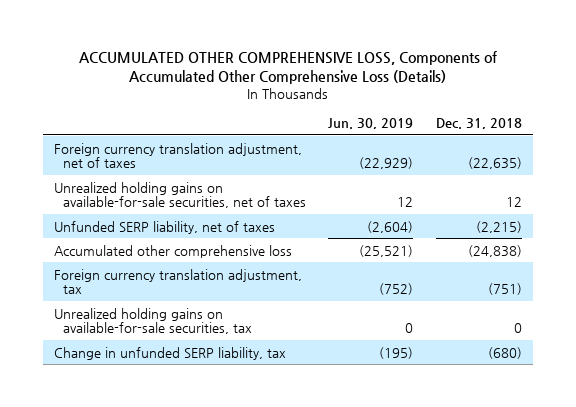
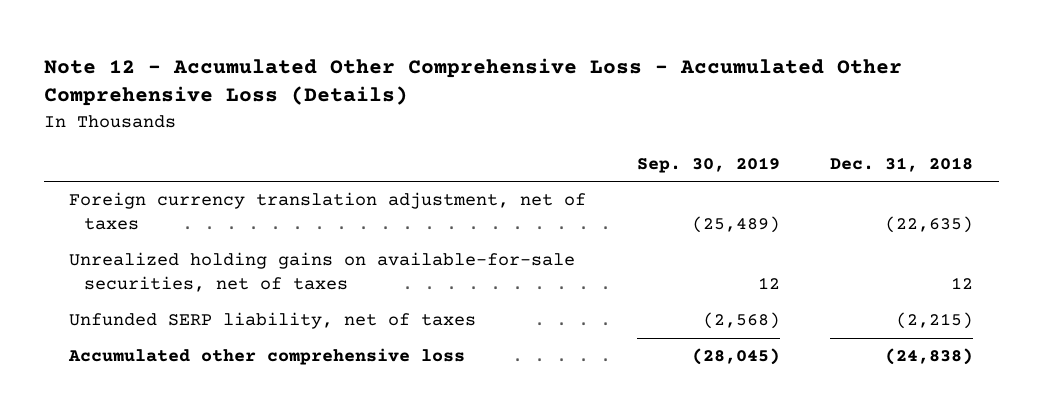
[78,51,497,85] ACCUMULATED OTHER COMPREHENSIVE LOSS, Components of Accumulated Other Comprehensive Loss (Details) -> [43,57,902,107] Note 12 - Accumulated Other Comprehensive Loss - Accumulated Other Comprehensive Loss (Details)
[328,117,414,129] Jun. 30, 2019 -> none
none -> [636,156,780,173] Sep. 30, 2019
[53,268,302,295] Foreign currency translation adjustment, tax -> none
[53,307,253,335] Unrealized holding gains on available-for-sale securities, tax -> none
[53,346,286,360] Change in unfunded SERP liability, tax -> none

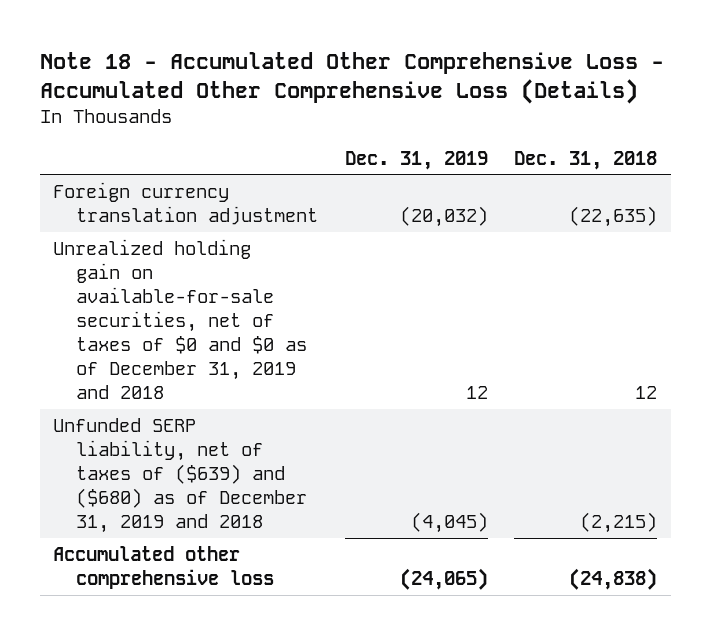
[43,57,902,107] Note 12 - Accumulated Other Comprehensive Loss - Accumulated Other Comprehensive Loss (Details) -> [39,51,664,104] Note 18 - Accumulated Other Comprehensive Loss - Accumulated Other Comprehensive Loss (Details)
[636,156,780,173] Sep. 30, 2019 -> none
none -> [344,150,488,170] Dec. 31, 2019
[68,192,586,231] Foreign currency translation adjustment, net of taxes -> [53,181,318,225] Foreign currency translation adjustment
[68,252,575,293] Unrealized holding gains on available-for-sale securities, net of taxes -> [53,238,307,399] Unrealized holding gain on available-for-sale securities, net of taxes of $0 and $0 as of December 31, 2019 and 2018
[68,312,476,330] Unfunded SERP liability, net of taxes -> [53,417,307,533] Unfunded SERP liability, net of taxes of ($639) and ($680) as of December 31, 2019 and 2018

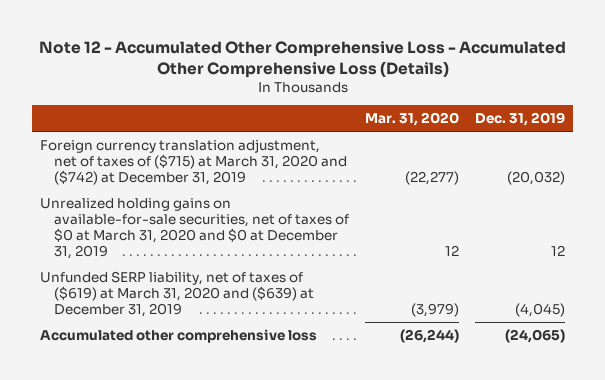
[39,51,664,104] Note 18 - Accumulated Other Comprehensive Loss - Accumulated Other Comprehensive Loss (Details) -> [38,41,566,78] Note 12 - Accumulated Other Comprehensive Loss - Accumulated Other Comprehensive Loss (Details)
[514,150,658,170] Dec. 31, 2018 -> none
none -> [364,111,459,126] Mar. 31, 2020
[53,181,318,225] Foreign currency translation adjustment -> [40,138,347,185] Foreign currency translation adjustment, net of taxes of ($715) at March 31, 2020 and ($742) at December 31, 2019
[53,238,307,399] Unrealized holding gain on available-for-sale securities, net of taxes of $0 and $0 as of December 31, 2019 and 2018 -> [40,197,349,259] Unrealized holding gains on available-for-sale securities, net of taxes of $0 at March 31, 2020 and $0 at December 31, 2019
[53,417,307,533] Unfunded SERP liability, net of taxes of ($639) and ($680) as of December 31, 2019 and 2018 -> [40,270,314,317] Unfunded SERP liability, net of taxes of ($619) at March 31, 2020 and ($639) at December 31, 2019

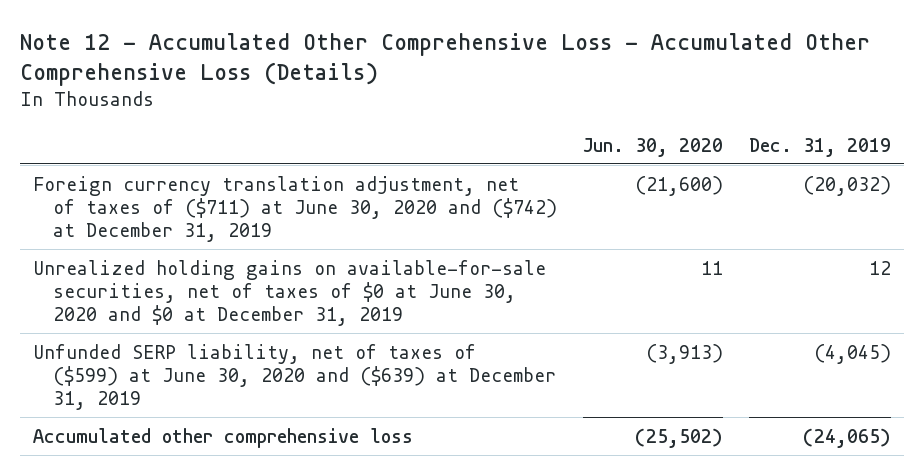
[364,111,459,126] Mar. 31, 2020 -> none
none -> [582,137,723,157] Jun. 30, 2020
[40,138,347,185] Foreign currency translation adjustment, net of taxes of ($715) at March 31, 2020 and ($742) at December 31, 2019 -> [32,175,557,242] Foreign currency translation adjustment, net of taxes of ($711) at June 30, 2020 and ($742) at December 31, 2019
[40,197,349,259] Unrealized holding gains on available-for-sale securities, net of taxes of $0 at March 31, 2020 and $0 at December 31, 2019 -> [32,259,546,326] Unrealized holding gains on available-for-sale securities, net of taxes of $0 at June 30, 2020 and $0 at December 31, 2019
[40,270,314,317] Unfunded SERP liability, net of taxes of ($619) at March 31, 2020 and ($639) at December 31, 2019 -> [32,343,556,410] Unfunded SERP liability, net of taxes of ($599) at June 30, 2020 and ($639) at December 31, 2019

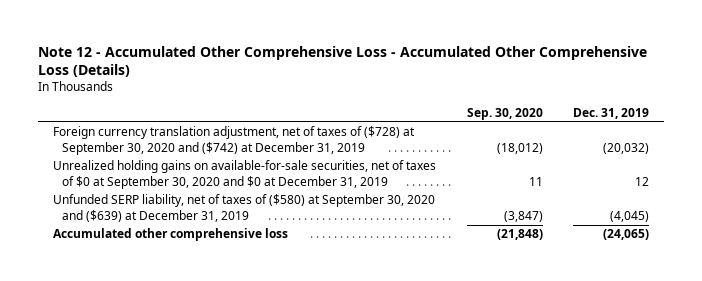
[582,137,723,157] Jun. 30, 2020 -> none
none -> [466,107,543,120] Sep. 30, 2020
[32,175,557,242] Foreign currency translation adjustment, net of taxes of ($711) at June 30, 2020 and ($742) at December 31, 2019 -> [53,126,416,155] Foreign currency translation adjustment, net of taxes of ($728) at September 30, 2020 and ($742) at December 31, 2019
[32,259,546,326] Unrealized holding gains on available-for-sale securities, net of taxes of $0 at June 30, 2020 and $0 at December 31, 2019 -> [53,160,437,189] Unrealized holding gains on available-for-sale securities, net of taxes of $0 at September 30, 2020 and $0 at December 31, 2019
[32,343,556,410] Unfunded SERP liability, net of taxes of ($599) at June 30, 2020 and ($639) at December 31, 2019 -> [53,194,436,222] Unfunded SERP liability, net of taxes of ($580) at September 30, 2020 and ($639) at December 31, 2019

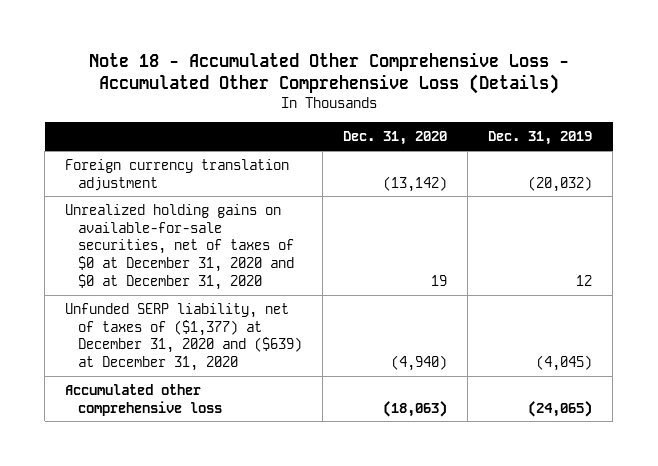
[38,45,648,78] Note 12 - Accumulated Other Comprehensive Loss - Accumulated Other Comprehensive Loss (Details) -> [88,52,569,95] Note 18 - Accumulated Other Comprehensive Loss - Accumulated Other Comprehensive Loss (Details)
[466,107,543,120] Sep. 30, 2020 -> none
none -> [343,131,448,146] Dec. 31, 2020
[53,126,416,155] Foreign currency translation adjustment, net of taxes of ($728) at September 30, 2020 and ($742) at December 31, 2019 -> [65,158,290,191] Foreign currency translation adjustment
[53,160,437,189] Unrealized holding gains on available-for-sale securities, net of taxes of $0 at September 30, 2020 and $0 at December 31, 2019 -> [65,203,295,290] Unrealized holding gains on available-for-sale securities, net of taxes of $0 at December 31, 2020 and $0 at December 31, 2020
[53,194,436,222] Unfunded SERP liability, net of taxes of ($580) at September 30, 2020 and ($639) at December 31, 2019 -> [65,302,303,372] Unfunded SERP liability, net of taxes of ($1,377) at December 31, 2020 and ($639) at December 31, 2020

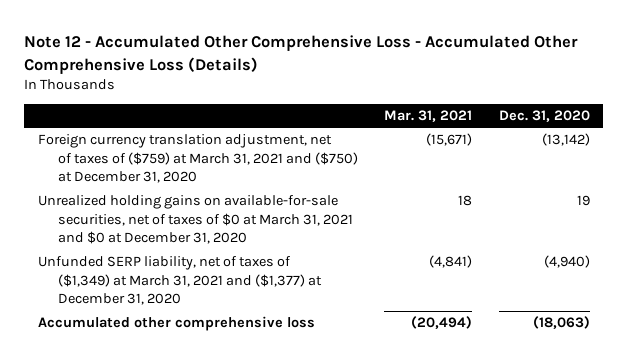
[88,52,569,95] Note 18 - Accumulated Other Comprehensive Loss - Accumulated Other Comprehensive Loss (Details) -> [24,34,579,74] Note 12 - Accumulated Other Comprehensive Loss - Accumulated Other Comprehensive Loss (Details)
[488,131,593,146] Dec. 31, 2019 -> none
none -> [384,110,473,123] Mar. 31, 2021
[65,158,290,191] Foreign currency translation adjustment -> [37,134,359,184] Foreign currency translation adjustment, net of taxes of ($759) at March 31, 2021 and ($750) at December 31, 2020
[65,203,295,290] Unrealized holding gains on available-for-sale securities, net of taxes of $0 at December 31, 2020 and $0 at December 31, 2020 -> [37,195,354,245] Unrealized holding gains on available-for-sale securities, net of taxes of $0 at March 31, 2021 and $0 at December 31, 2020
[65,302,303,372] Unfunded SERP liability, net of taxes of ($1,377) at December 31, 2020 and ($639) at December 31, 2020 -> [37,256,323,306] Unfunded SERP liability, net of taxes of ($1,349) at March 31, 2021 and ($1,377) at December 31, 2020

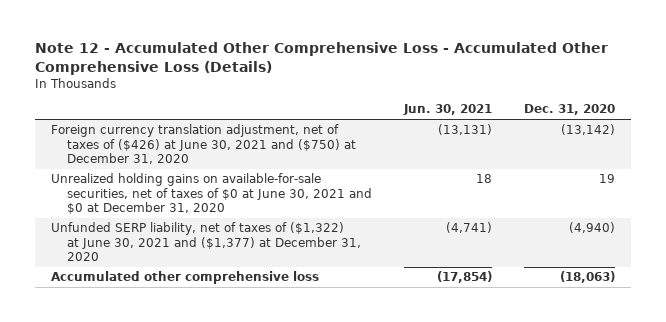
[384,110,473,123] Mar. 31, 2021 -> none
none -> [402,104,492,116] Jun. 30, 2021
[37,134,359,184] Foreign currency translation adjustment, net of taxes of ($759) at March 31, 2021 and ($750) at December 31, 2020 -> [51,124,357,165] Foreign currency translation adjustment, net of taxes of ($426) at June 30, 2021 and ($750) at December 31, 2020
[37,195,354,245] Unrealized holding gains on available-for-sale securities, net of taxes of $0 at March 31, 2021 and $0 at December 31, 2020 -> [51,173,373,215] Unrealized holding gains on available-for-sale securities, net of taxes of $0 at June 30, 2021 and $0 at December 31, 2020
[37,256,323,306] Unfunded SERP liability, net of taxes of ($1,349) at March 31, 2021 and ($1,377) at December 31, 2020 -> [51,222,362,262] Unfunded SERP liability, net of taxes of ($1,322) at June 30, 2021 and ($1,377) at December 31, 2020

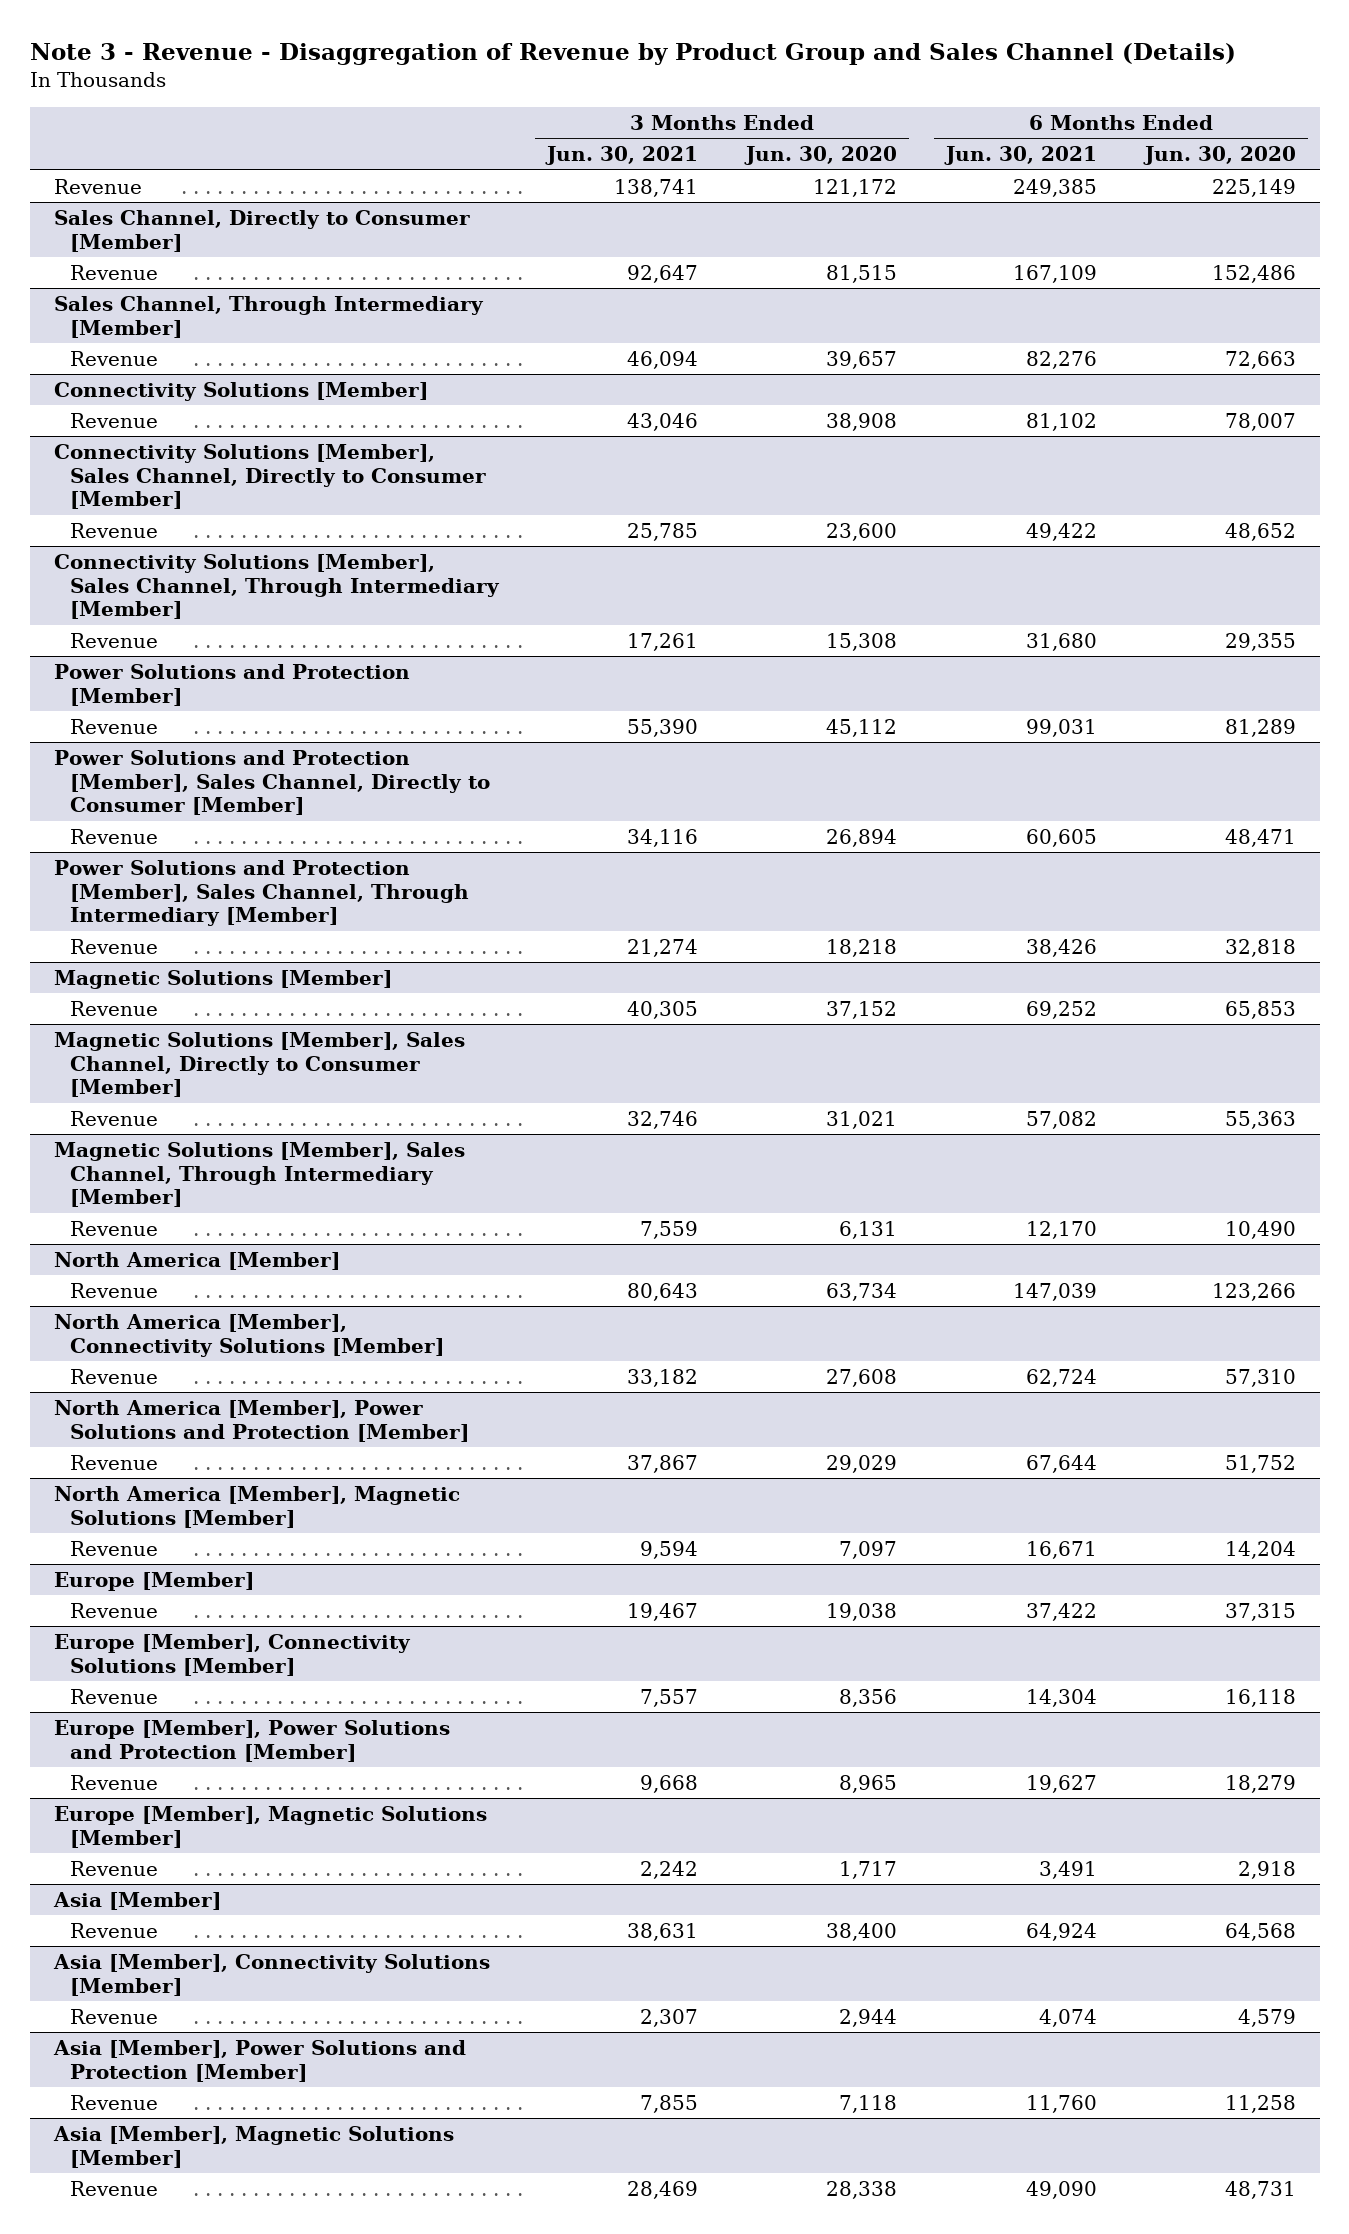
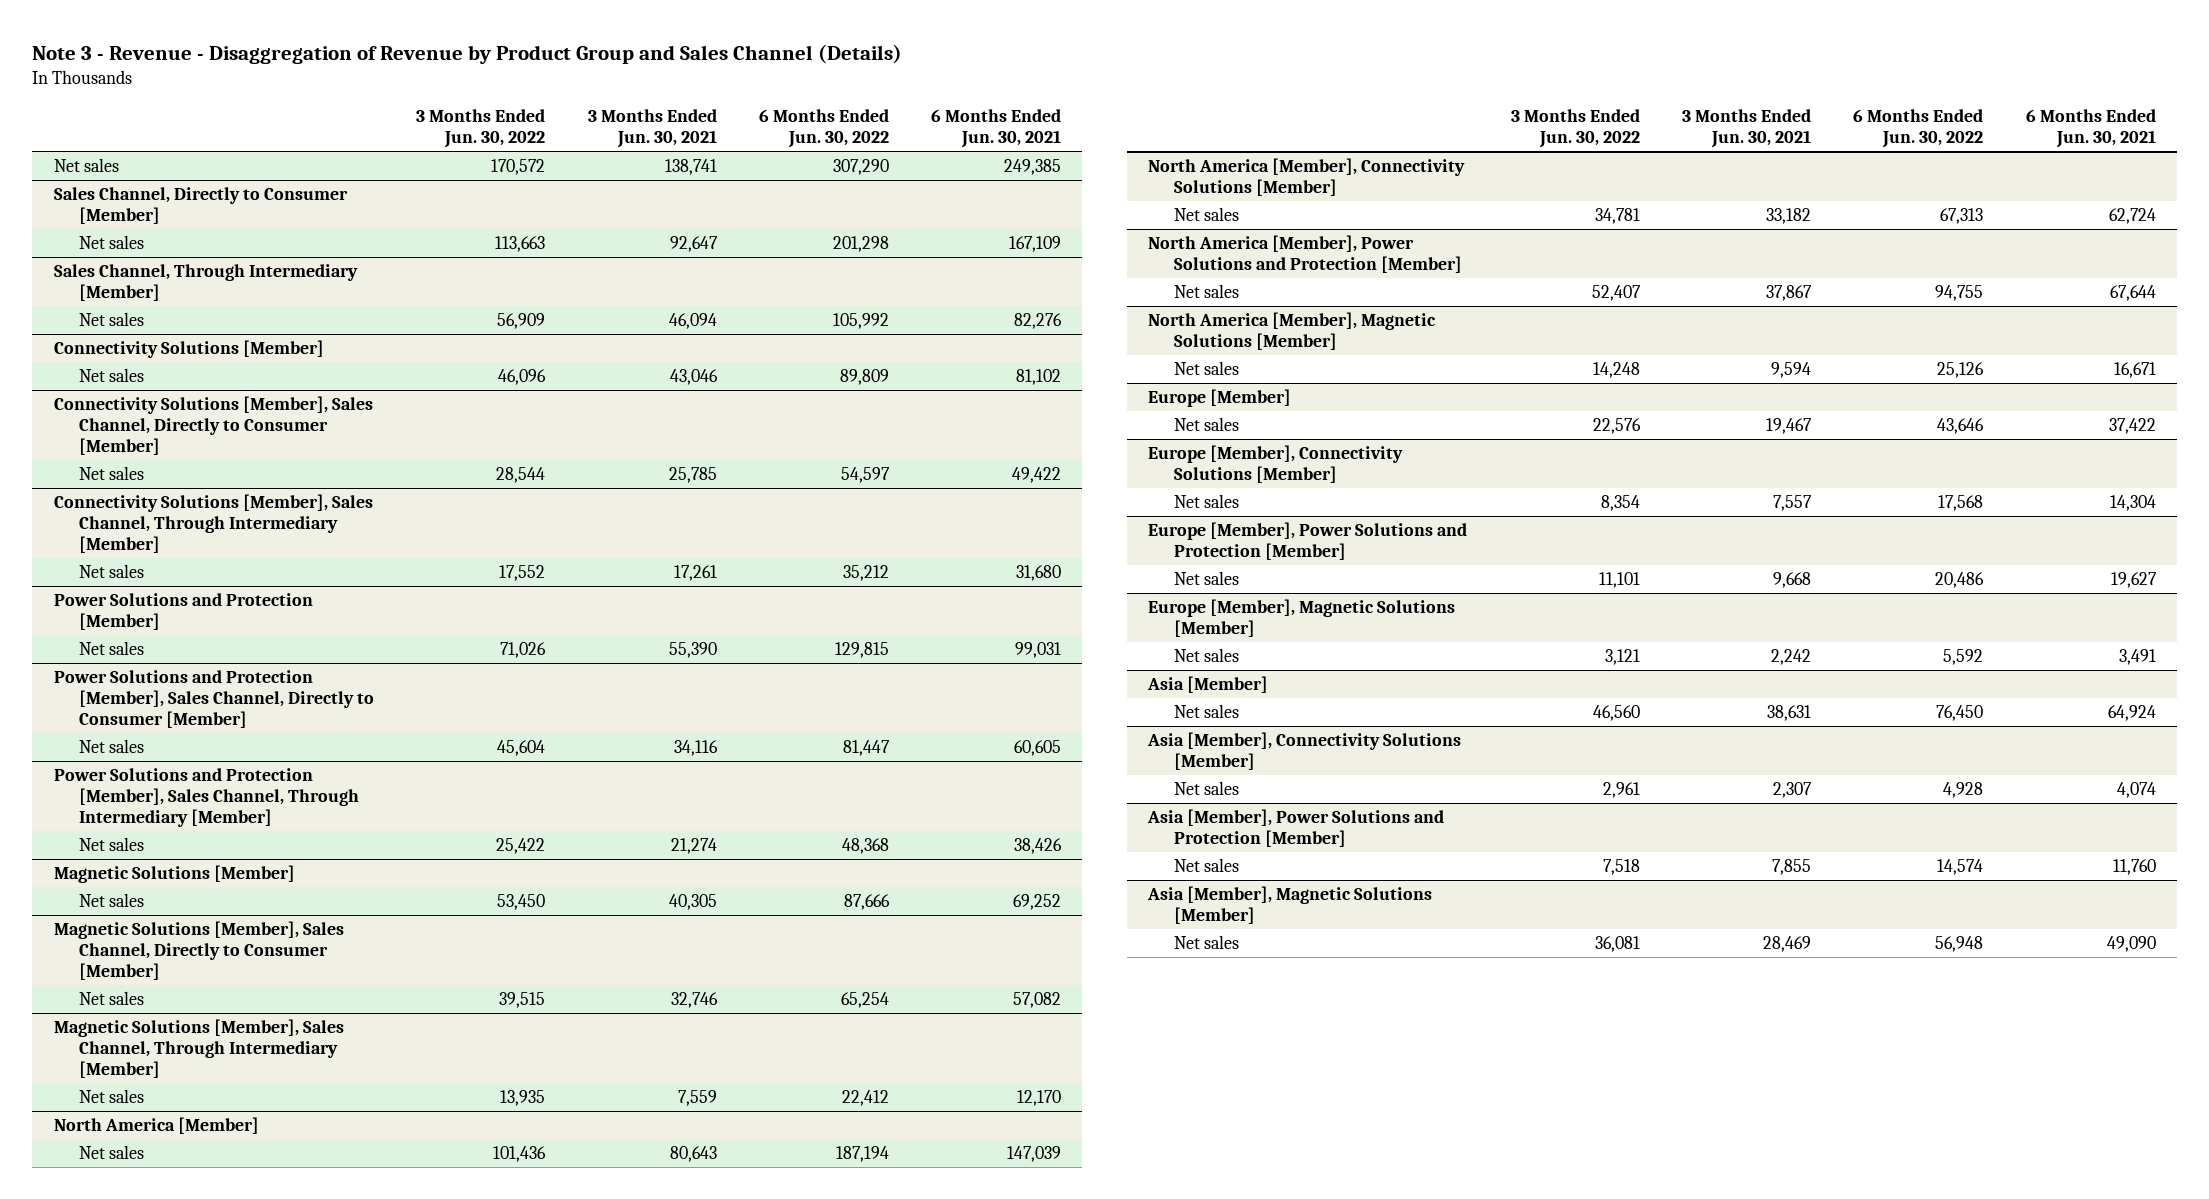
[744,146,898,166] Jun. 30, 2020 -> none
[1142,146,1296,166] Jun. 30, 2020 -> none
none -> [416,109,546,149] 3 Months Ended Jun. 30, 2022
none -> [758,109,889,149] 6 Months Ended Jun. 30, 2022
[53,178,142,194] Revenue -> [53,158,119,173] Net sales
[70,264,159,280] Revenue -> [79,235,145,250] Net sales
[70,350,159,366] Revenue -> [79,312,145,327] Net sales
[70,412,159,428] Revenue -> [79,368,145,383] Net sales
[70,522,159,538] Revenue -> [79,466,145,481] Net sales
[70,632,159,648] Revenue -> [79,564,145,579] Net sales
[70,718,159,734] Revenue -> [79,641,145,656] Net sales
[70,828,159,844] Revenue -> [79,739,145,754] Net sales
[70,938,159,954] Revenue -> [79,837,145,852] Net sales
[70,1000,159,1016] Revenue -> [79,893,145,908] Net sales
[70,1110,159,1126] Revenue -> [79,991,145,1006] Net sales
[70,1220,159,1236] Revenue -> [79,1089,145,1104] Net sales
[70,1282,159,1298] Revenue -> [79,1145,145,1160] Net sales
[70,1368,159,1384] Revenue -> [1173,207,1239,222] Net sales
[70,1454,159,1470] Revenue -> [1173,284,1239,299] Net sales
[70,1540,159,1556] Revenue -> [1173,361,1239,376] Net sales
[70,1602,159,1618] Revenue -> [1173,417,1239,432] Net sales
[70,1688,159,1704] Revenue -> [1173,494,1239,509] Net sales
[70,1774,159,1790] Revenue -> [1173,571,1239,586] Net sales
[70,1860,159,1876] Revenue -> [1173,648,1239,663] Net sales
[70,1922,159,1938] Revenue -> [1173,704,1239,719] Net sales
[70,2008,159,2024] Revenue -> [1173,781,1239,796] Net sales
[70,2094,159,2110] Revenue -> [1173,858,1239,873] Net sales
[70,2180,159,2196] Revenue -> [1173,935,1239,950] Net sales

